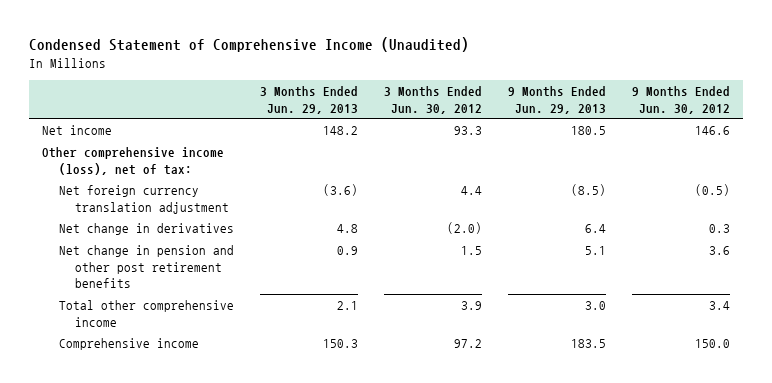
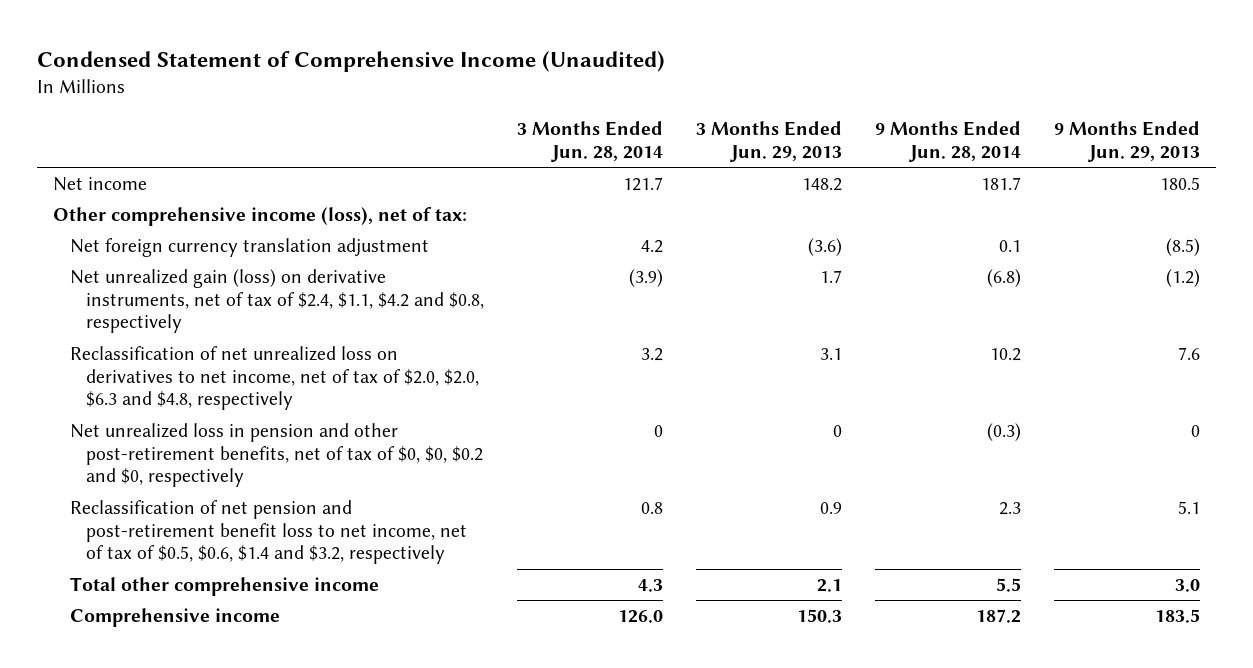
[383,86,482,114] 3 Months Ended Jun. 30, 2012 -> none
[632,86,731,114] 9 Months Ended Jun. 30, 2012 -> none
none -> [516,121,663,162] 3 Months Ended Jun. 28, 2014
none -> [874,121,1021,162] 9 Months Ended Jun. 28, 2014
[58,223,234,236] Net change in derivatives -> none
none -> [69,269,484,334] Net unrealized gain (loss) on derivative instruments, net of tax of $2.4, $1.1, $4.2 and $0.8, respectively
none -> [69,346,479,411] Reclassification of net unrealized loss on derivatives to net income, net of tax of $2.0, $2.0, $6.3 and $4.8, respectively
[58,245,234,289] Net change in pension and other post retirement benefits -> [69,423,483,488] Net unrealized loss in pension and other post-retirement benefits, net of tax of $0, $0, $0.2 and $0, respectively
[336,246,358,256] 0.9 -> [832,425,842,438] 0
[585,246,607,256] 5.1 -> [1190,425,1200,438] 0
none -> [69,500,467,565] Reclassification of net pension and post-retirement benefit loss to net income, net of tax of $0.5, $0.6, $1.4 and $3.2, respectively

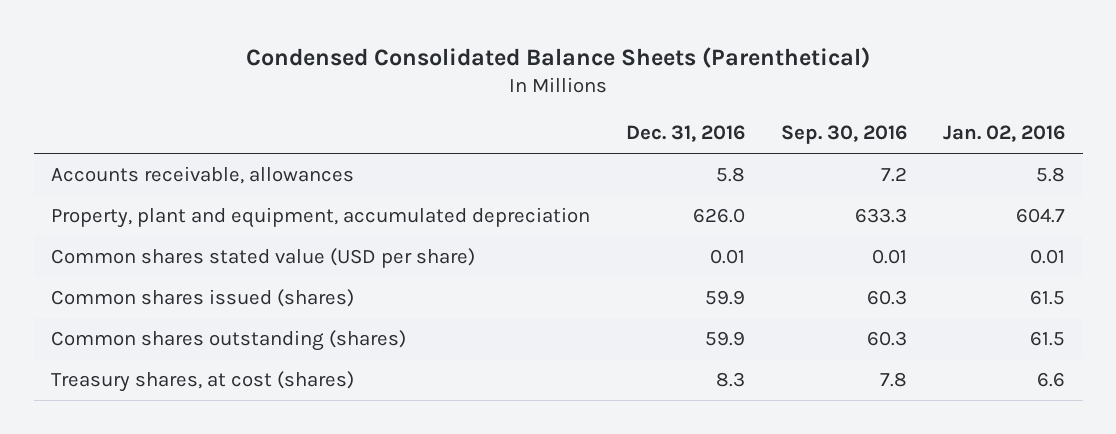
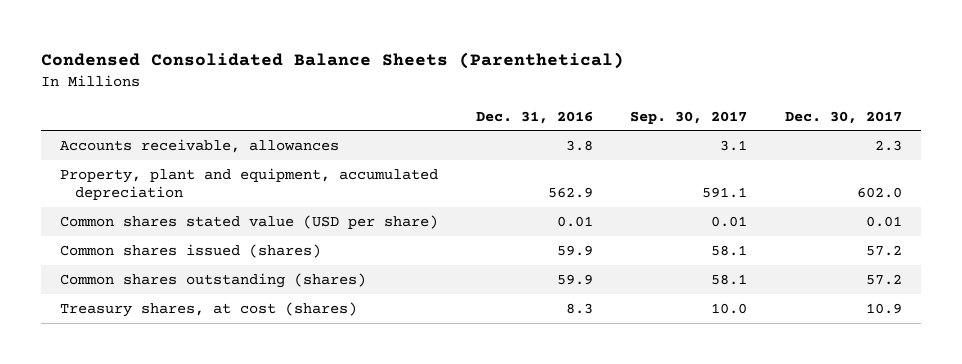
[781,125,908,145] Sep. 30, 2016 -> none
[942,125,1065,143] Jan. 02, 2016 -> none
none -> [630,110,748,124] Sep. 30, 2017
none -> [785,110,903,124] Dec. 30, 2017
[716,166,746,182] 5.8 -> [565,140,593,152] 3.8
[693,207,746,223] 626.0 -> [547,187,593,199] 562.9

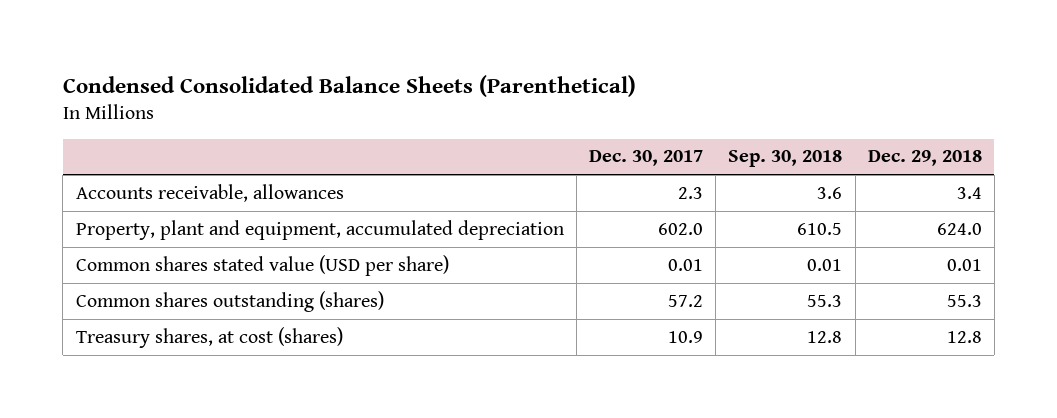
[475,110,593,124] Dec. 31, 2016 -> none
[630,110,748,124] Sep. 30, 2017 -> none
none -> [728,150,843,168] Sep. 30, 2018
none -> [867,150,982,167] Dec. 29, 2018
[59,244,321,259] Common shares issued (shares) -> none

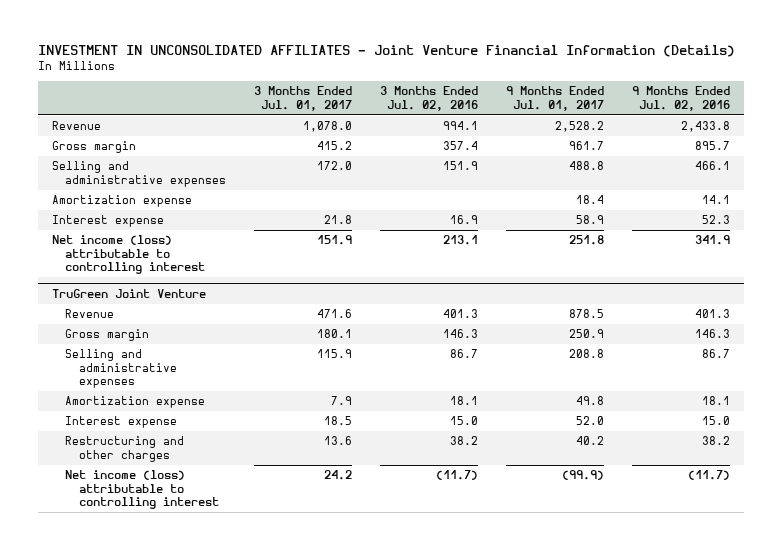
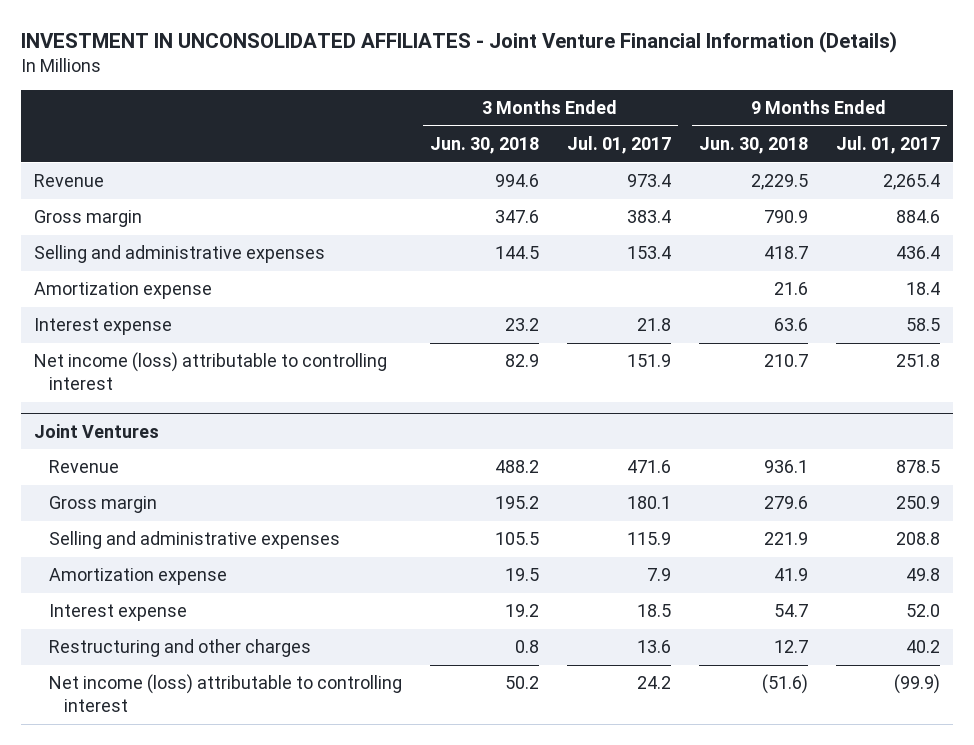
[380,86,479,111] 3 Months Ended Jul. 02, 2016 -> none
[632,86,731,111] 9 Months Ended Jul. 02, 2016 -> none
none -> [430,137,540,155] Jun. 30, 2018
none -> [698,137,808,155] Jun. 30, 2018
[303,121,353,133] 1,078.0 -> [626,174,671,188] 973.4
[555,121,605,133] 2,528.2 -> [882,174,940,191] 2,265.4
[317,141,353,151] 415.2 -> [626,210,671,224] 383.4
[569,141,605,151] 961.7 -> [895,210,940,224] 884.6
[317,161,353,171] 172.0 -> [626,246,671,260] 153.4
[569,161,605,171] 488.8 -> [895,246,940,260] 436.4
[576,215,605,225] 58.9 -> [905,318,940,332] 58.5
[52,289,207,299] TruGreen Joint Venture -> none
none -> [34,423,160,438] Joint Ventures

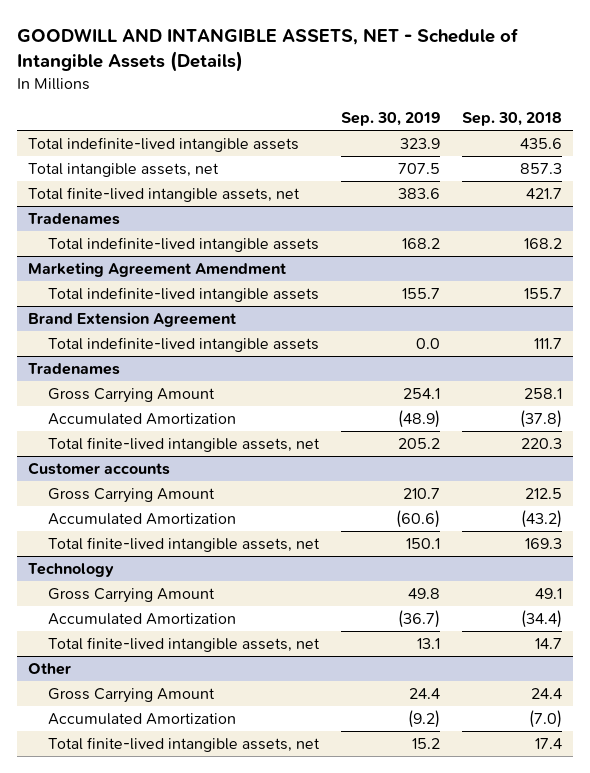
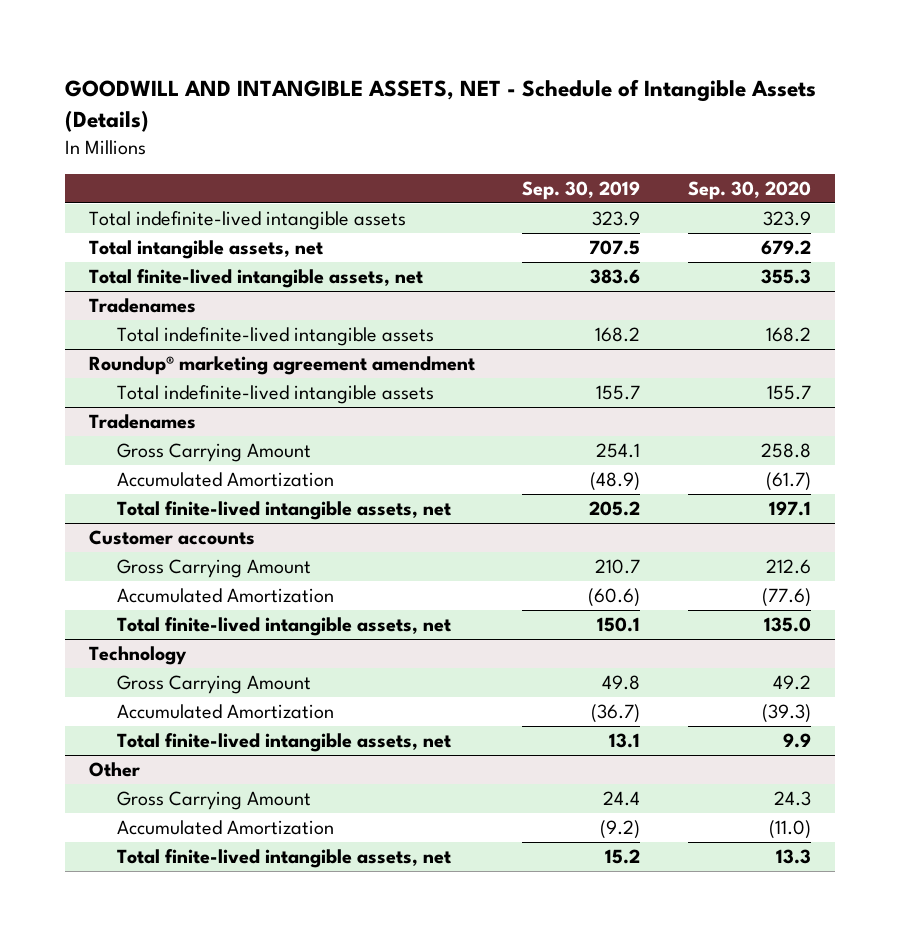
[461,112,562,127] Sep. 30, 2018 -> none
none -> [687,180,811,200] Sep. 30, 2020
[28,261,287,277] Marketing Agreement Amendment -> [88,355,475,375] Roundup® marketing agreement amendment
[28,311,237,327] Brand Extension Agreement -> none
[47,336,319,352] Total indefinite-lived intangible assets -> none

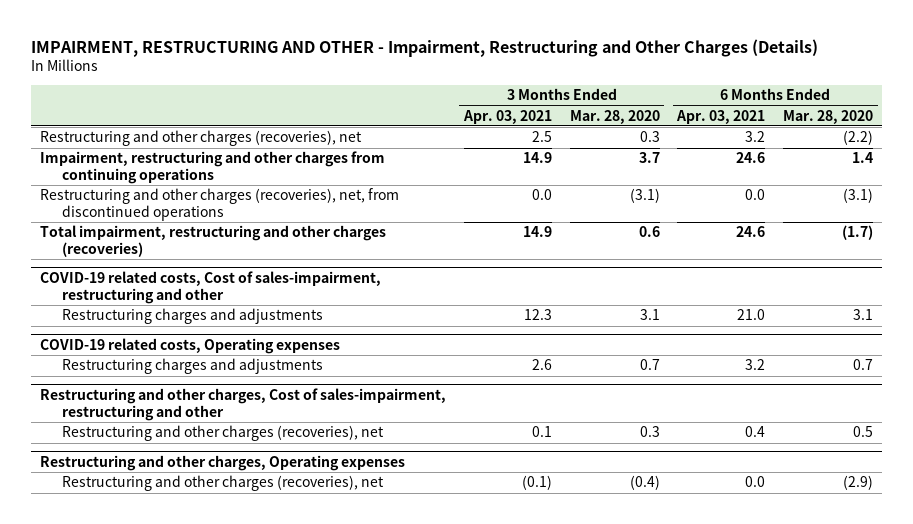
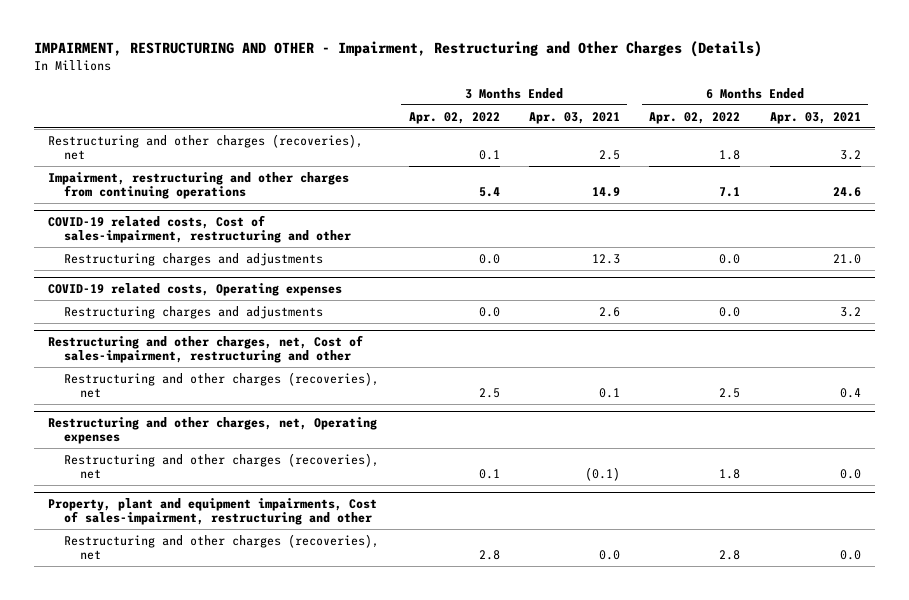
[569,109,660,124] Mar. 28, 2020 -> none
[783,109,874,124] Mar. 28, 2020 -> none
none -> [408,111,500,124] Apr. 02, 2022
none -> [649,111,741,124] Apr. 02, 2022
[40,188,400,222] Restructuring and other charges (recoveries), net, from discontinued operations -> none
[40,225,387,258] Total impairment, restructuring and other charges (recoveries) -> none
[40,387,447,421] Restructuring and other charges, Cost of sales-impairment, restructuring and other -> [48,334,364,364] Restructuring and other charges, net, Cost of sales-impairment, restructuring and other
[40,454,406,471] Restructuring and other charges, Operating expenses -> [48,416,378,445] Restructuring and other charges, net, Operating expenses
none -> [48,497,378,526] Property, plant and equipment impairments, Cost of sales-impairment, restructuring and other
none -> [64,533,380,561] Restructuring and other charges (recoveries), net

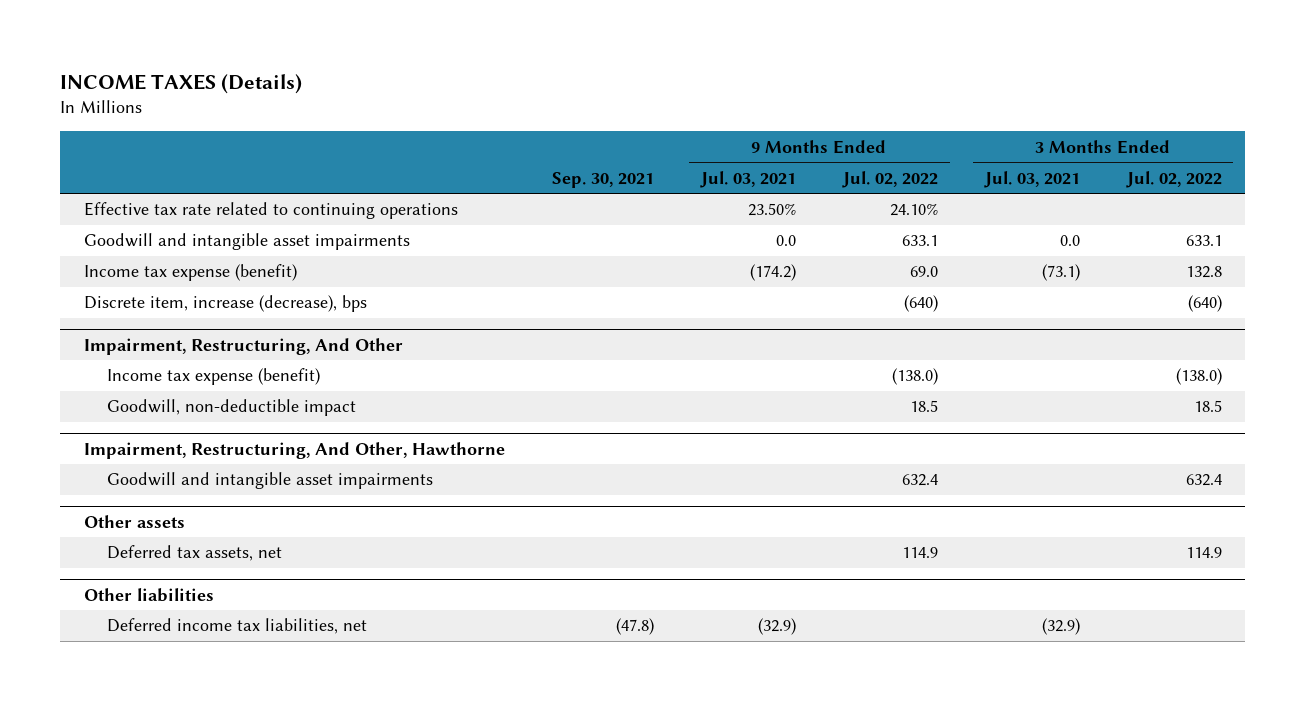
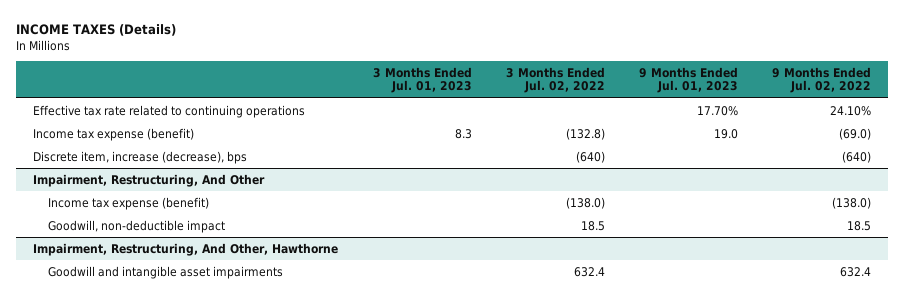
[551,171,654,188] Sep. 30, 2021 -> none
[699,170,796,188] Jul. 03, 2021 -> none
[983,170,1080,188] Jul. 03, 2021 -> none
none -> [372,66,472,94] 3 Months Ended Jul. 01, 2023
none -> [639,66,739,94] 9 Months Ended Jul. 01, 2023
[83,233,410,251] Goodwill and intangible asset impairments -> none
[909,266,938,278] 69.0 -> [839,127,872,140] (69.0)
[1185,266,1222,279] 132.8 -> [565,127,605,140] (132.8)
[83,514,185,528] Other assets -> none
[106,545,282,562] Deferred tax assets, net -> none
[83,587,214,602] Other liabilities -> none
[106,618,367,635] Deferred income tax liabilities, net -> none

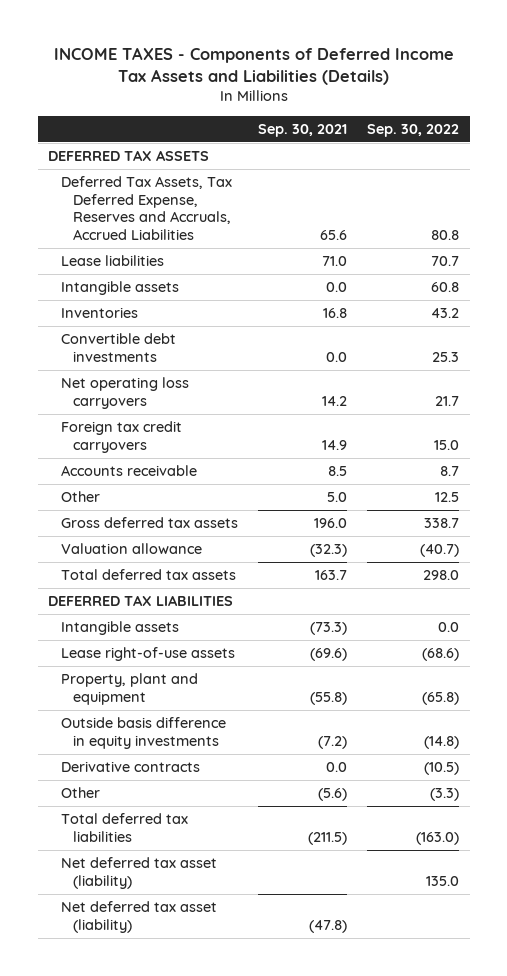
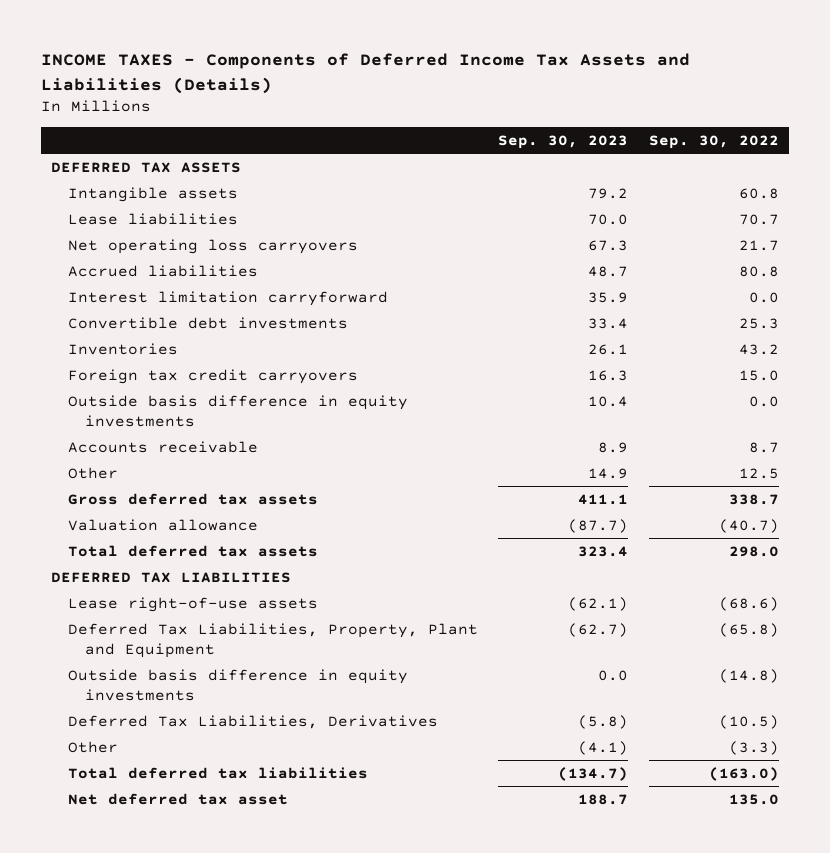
[257,123,347,137] Sep. 30, 2021 -> none
none -> [498,134,629,149] Sep. 30, 2023
[60,176,232,240] Deferred Tax Assets, Tax Deferred Expense, Reserves and Accruals, Accrued Liabilities -> none
[60,255,164,267] Lease liabilities -> [67,212,238,225] Lease liabilities
none -> [67,264,258,277] Accrued liabilities
none -> [67,290,388,306] Interest limitation carryforward
[60,333,176,362] Convertible debt investments -> [67,316,348,329] Convertible debt investments
[60,307,138,319] Inventories -> [67,342,178,355] Inventories
none -> [67,394,408,427] Outside basis difference in equity investments
[60,621,179,636] Intangible assets -> none
[60,673,198,705] Property, plant and equipment -> [67,622,478,658] Deferred Tax Liabilities, Property, Plant and Equipment
[60,761,200,773] Derivative contracts -> [67,714,438,729] Deferred Tax Liabilities, Derivatives
[60,901,217,933] Net deferred tax asset (liability) -> none
[60,857,217,889] Net deferred tax asset (liability) -> [67,792,288,805] Net deferred tax asset

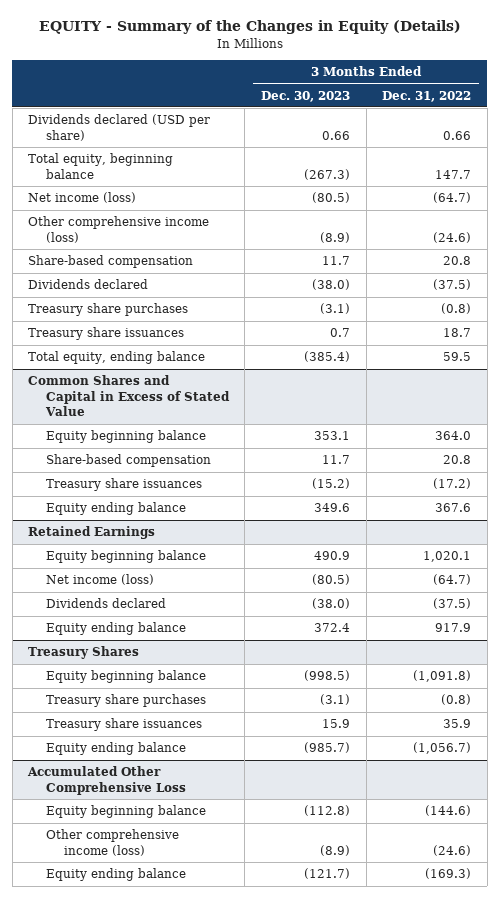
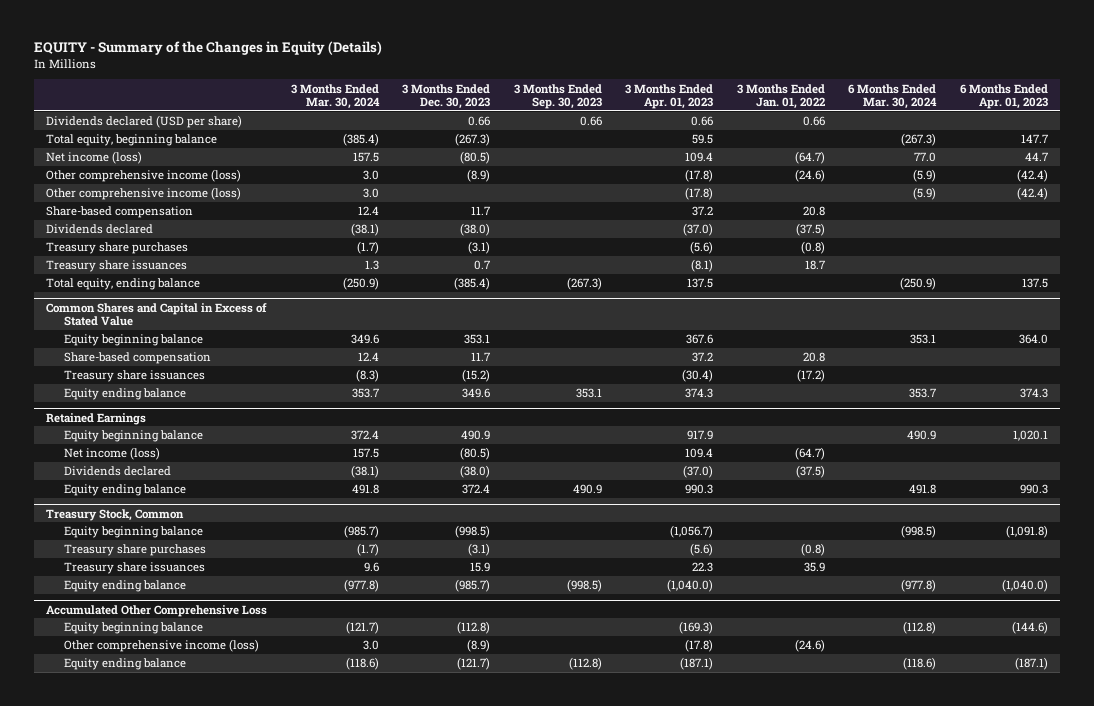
[382,90,472,102] Dec. 31, 2022 -> none
none -> [290,83,380,110] 3 Months Ended Mar. 30, 2024
none -> [513,83,602,110] 3 Months Ended Sep. 30, 2023
none -> [625,83,714,110] 3 Months Ended Apr. 01, 2023
none -> [736,83,825,110] 3 Months Ended Jan. 01, 2022
none -> [848,83,938,110] 6 Months Ended Mar. 30, 2024
none -> [960,83,1049,110] 6 Months Ended Apr. 01, 2023
none -> [45,187,241,201] Other comprehensive income (loss)
[28,646,140,660] Treasury Shares -> [45,508,184,521] Treasury Stock, Common

